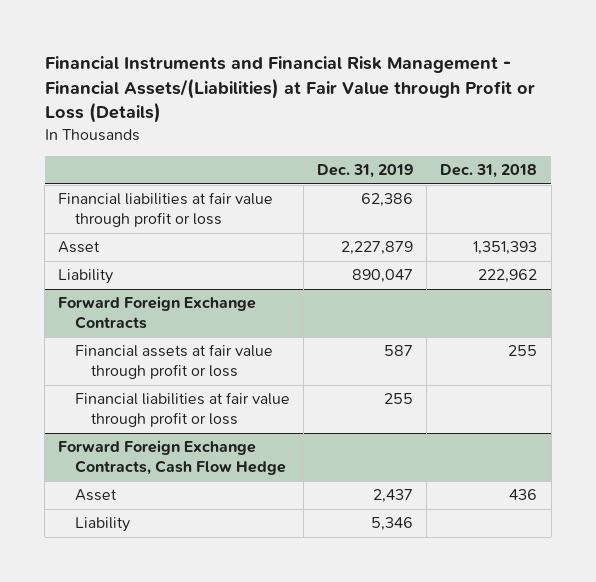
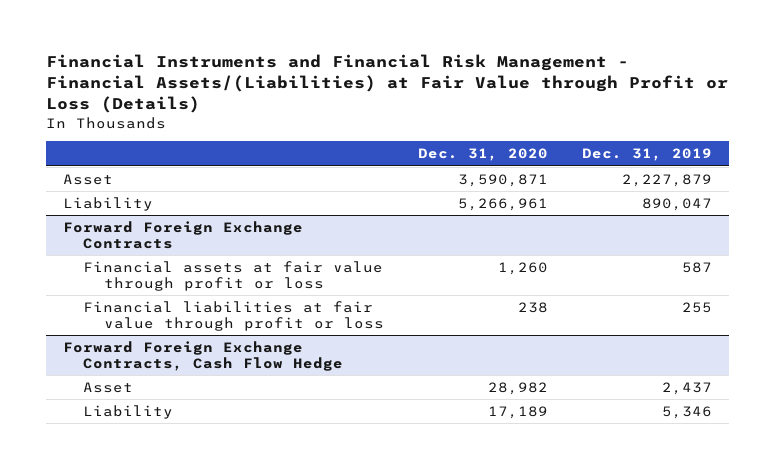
[440,163,538,178] Dec. 31, 2018 -> none
none -> [417,148,548,162] Dec. 31, 2020
[58,192,274,228] Financial liabilities at fair value through profit or loss -> none

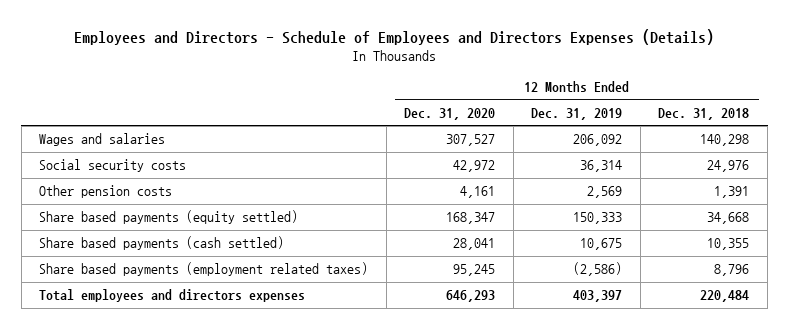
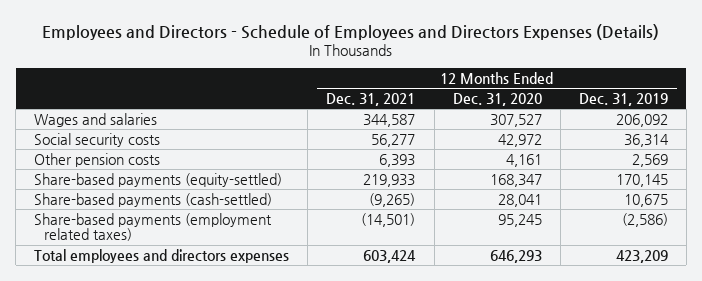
[658,107,750,120] Dec. 31, 2018 -> none
none -> [326,92,416,106] Dec. 31, 2021
[39,210,299,225] Share based payments (equity settled) -> [34,172,283,187] Share-based payments (equity-settled)
[573,212,623,225] 150,333 -> [615,173,668,187] 170,145
[39,236,285,251] Share based payments (cash settled) -> [34,192,273,207] Share-based payments (cash-settled)
[39,262,369,277] Share based payments (employment related taxes) -> [34,212,273,242] Share-based payments (employment related taxes)
[573,290,623,303] 403,397 -> [615,249,668,263] 423,209

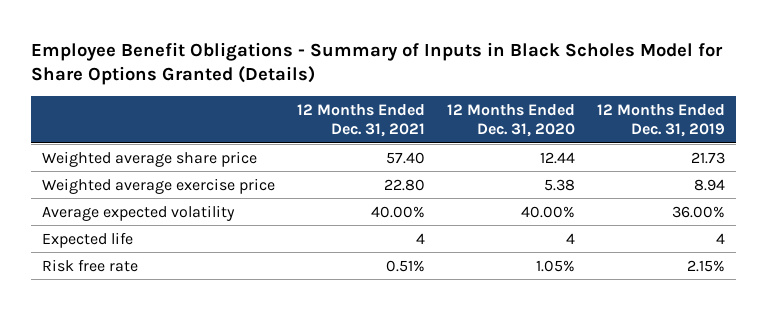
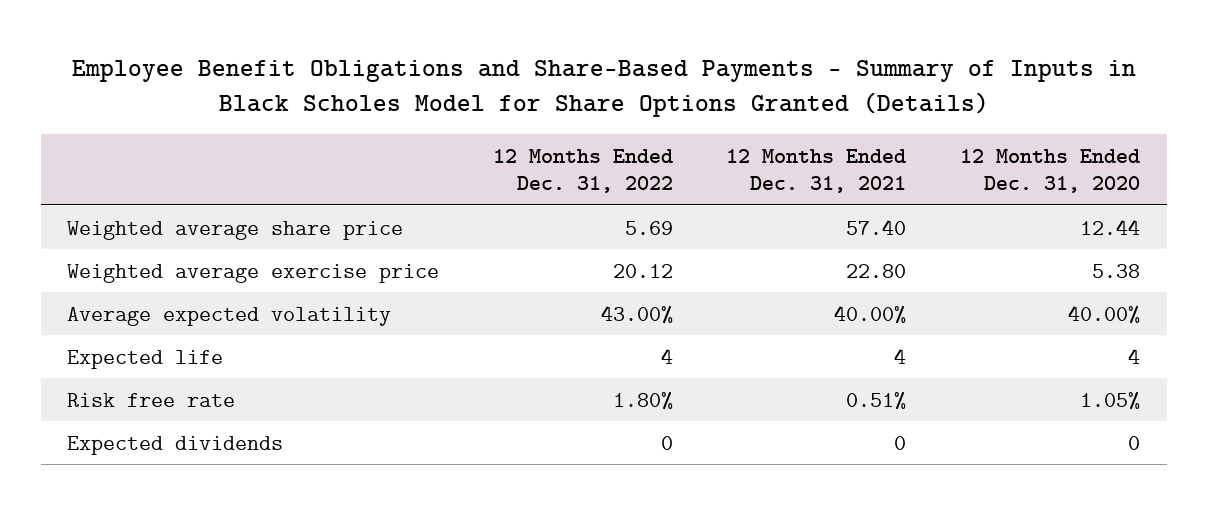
[30,41,723,86] Employee Benefit Obligations - Summary of Inputs in Black Scholes Model for Share Options Granted (Details) -> [71,59,1136,118] Employee Benefit Obligations and Share-Based Payments - Summary of Inputs in Black Scholes Model for Share Options Granted (Details)
[596,104,725,138] 12 Months Ended Dec. 31, 2019 -> none
none -> [492,148,673,194] 12 Months Ended Dec. 31, 2022
none -> [67,435,284,455] Expected dividends

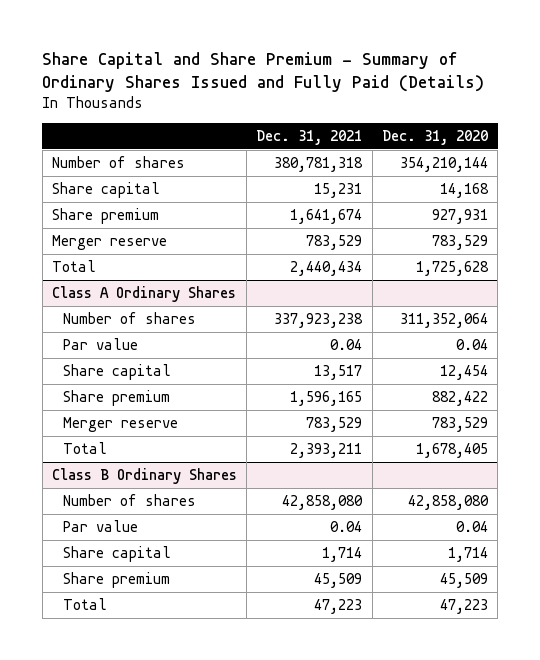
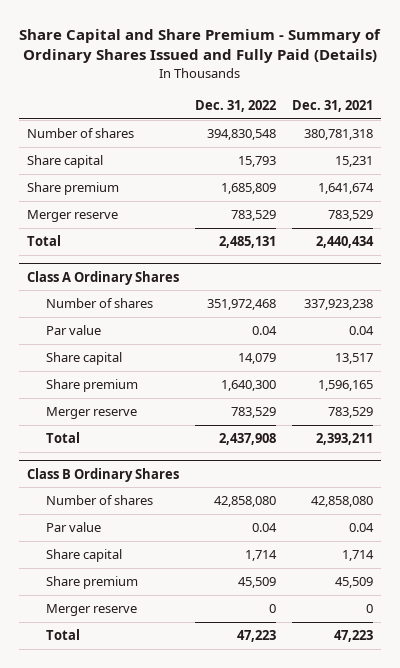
[381,129,488,145] Dec. 31, 2020 -> none
none -> [195,99,277,112] Dec. 31, 2022
none -> [45,604,137,617] Merger reserve

